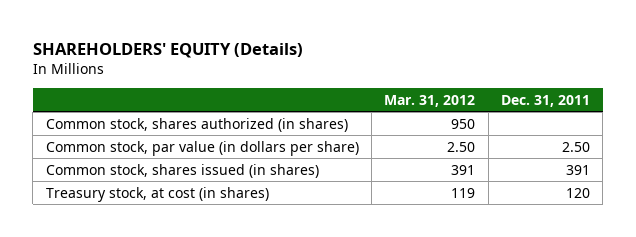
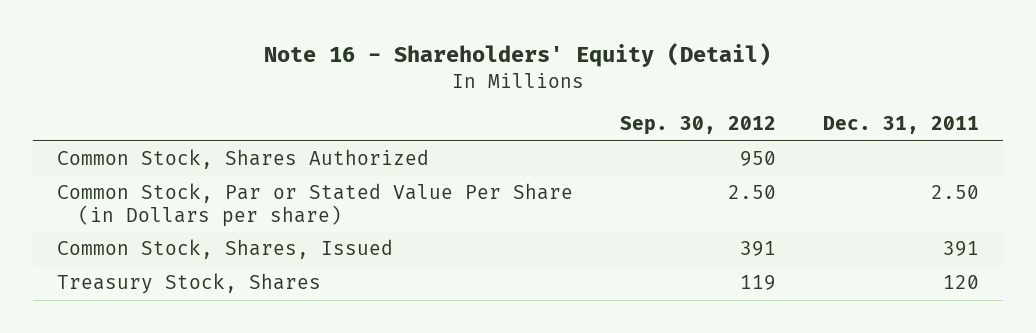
[32,42,303,58] SHAREHOLDERS' EQUITY (Details) -> [263,43,771,68] Note 16 - Shareholders' Equity (Detail)
[384,94,476,107] Mar. 31, 2012 -> none
none -> [619,116,776,136] Sep. 30, 2012
[45,117,348,132] Common stock, shares authorized (in shares) -> [56,149,429,170] Common Stock, Shares Authorized
[45,140,359,156] Common stock, par value (in dollars per share) -> [56,183,573,228] Common Stock, Par or Stated Value Per Share (in Dollars per share)
[45,163,319,178] Common stock, shares issued (in shares) -> [56,239,393,260] Common Stock, Shares, Issued
[45,186,269,202] Treasury stock, at cost (in shares) -> [56,273,321,295] Treasury Stock, Shares

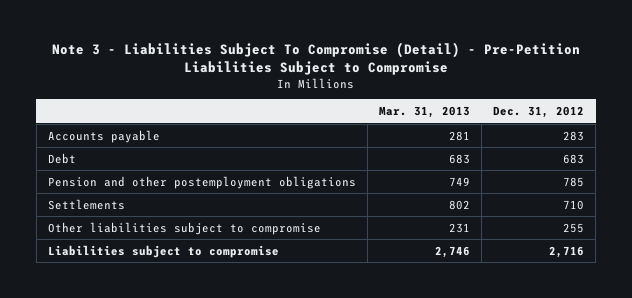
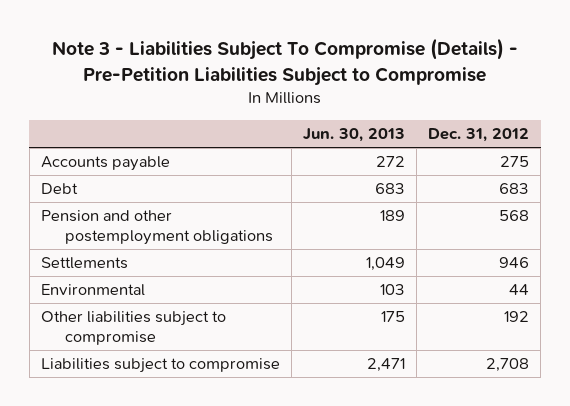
[52,42,581,75] Note 3 - Liabilities Subject To Compromise (Detail) - Pre-Petition Liabilities Subject to Compromise -> [51,37,518,86] Note 3 - Liabilities Subject To Compromise (Details) - Pre-Petition Liabilities Subject to Compromise
[379,105,471,118] Mar. 31, 2013 -> none
none -> [302,128,405,143] Jun. 30, 2013
[563,130,585,141] 283 -> [500,156,530,168] 275
[563,176,585,187] 785 -> [499,210,530,222] 568
[563,199,585,210] 710 -> [499,257,530,269] 946
none -> [40,284,145,297] Environmental
[563,222,585,233] 255 -> [504,311,530,323] 192
[549,245,585,258] 2,716 -> [486,358,530,373] 2,708

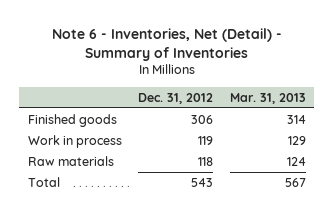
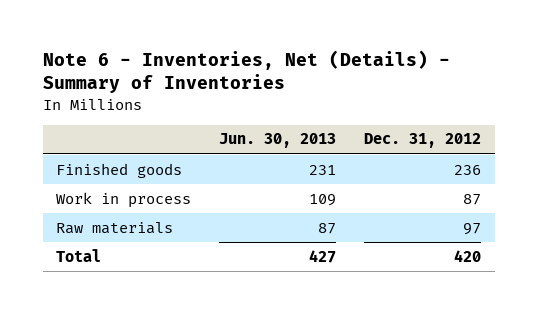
[51,27,282,61] Note 6 - Inventories, Net (Detail) - Summary of Inventories -> [42,49,450,94] Note 6 - Inventories, Net (Details) - Summary of Inventories
[229,92,306,104] Mar. 31, 2013 -> none
none -> [219,133,337,149] Jun. 30, 2013
[191,114,214,124] 306 -> [453,164,481,175] 236
[198,135,214,145] 119 -> [462,193,481,205] 87
[198,156,214,166] 118 -> [462,222,481,235] 97
[191,177,214,187] 543 -> [453,249,481,262] 420

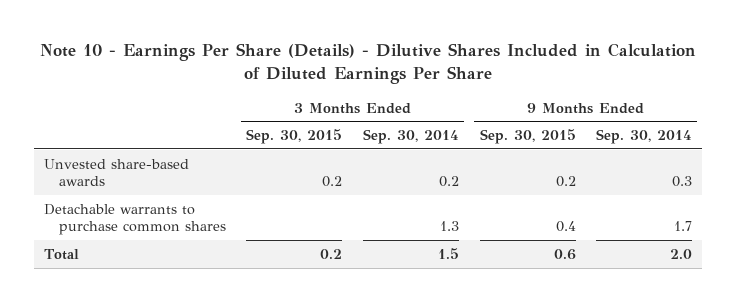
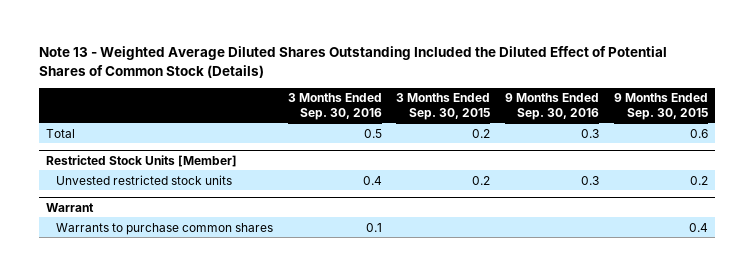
[40,43,697,85] Note 10 - Earnings Per Share (Details) - Dilutive Shares Included in Calculation of Diluted Earnings Per Share -> [38,46,667,78] Note 13 - Weighted Average Diluted Shares Outstanding Included the Diluted Effect of Potential Shares of Common Stock (Details)
[363,129,460,145] Sep. 30, 2014 -> none
[596,129,693,145] Sep. 30, 2014 -> none
none -> [287,93,382,120] 3 Months Ended Sep. 30, 2016
none -> [504,93,599,120] 9 Months Ended Sep. 30, 2016
[44,158,190,187] Unvested share-based awards -> none
[44,203,226,236] Detachable warrants to purchase common shares -> none
none -> [46,154,238,167] Restricted Stock Units [Member]
none -> [56,174,233,185] Unvested restricted stock units
none -> [46,202,95,212] Warrant
none -> [56,222,274,235] Warrants to purchase common shares

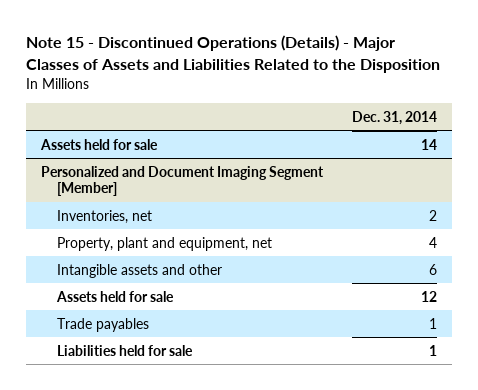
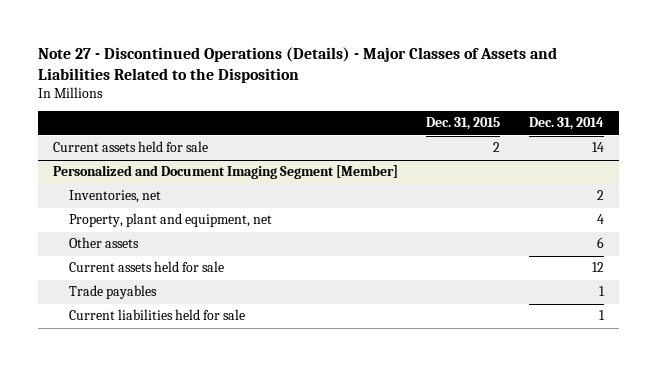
[26,35,441,73] Note 15 - Discontinued Operations (Details) - Major Classes of Assets and Liabilities Related to the Disposition -> [38,46,558,83] Note 27 - Discontinued Operations (Details) - Major Classes of Assets and Liabilities Related to the Disposition
none -> [426,117,501,131] Dec. 31, 2015
[39,138,158,150] Assets held for sale -> [52,141,208,153] Current assets held for sale
[56,263,222,278] Intangible assets and other -> [68,237,139,249] Other assets
[55,290,174,302] Assets held for sale -> [68,261,224,273] Current assets held for sale
[56,344,193,356] Liabilities held for sale -> [68,309,245,321] Current liabilities held for sale

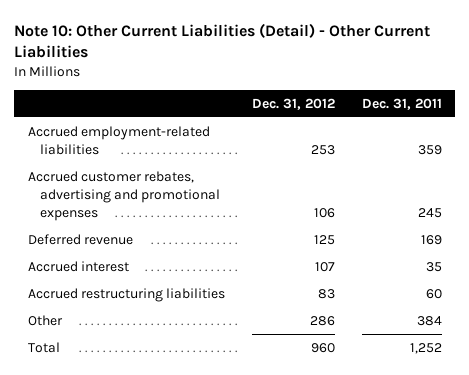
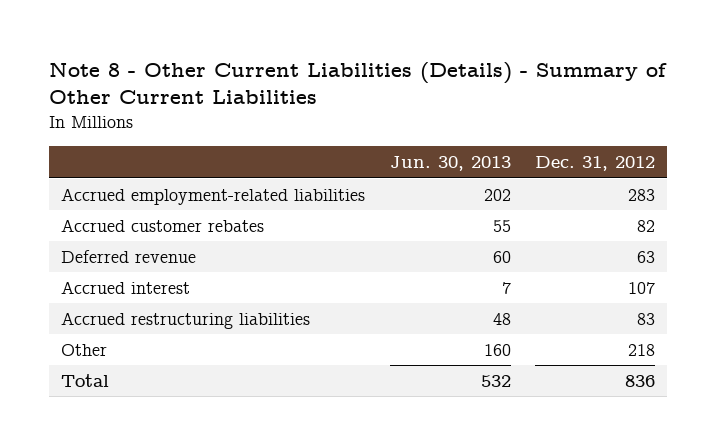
[13,22,430,59] Note 10: Other Current Liabilities (Detail) - Other Current Liabilities -> [48,61,667,105] Note 8 - Other Current Liabilities (Details) - Summary of Other Current Liabilities
[361,97,442,110] Dec. 31, 2011 -> none
none -> [389,156,511,172] Jun. 30, 2013
[310,144,335,155] 253 -> [628,188,656,201] 283
[27,170,220,221] Accrued customer rebates, advertising and promotional expenses -> [61,218,265,232] Accrued customer rebates
[313,207,335,218] 106 -> [637,219,656,232] 82
[313,234,335,245] 125 -> [637,250,656,263] 63
[309,315,335,326] 286 -> [628,343,656,356] 218
[310,342,335,353] 960 -> [625,374,656,387] 836

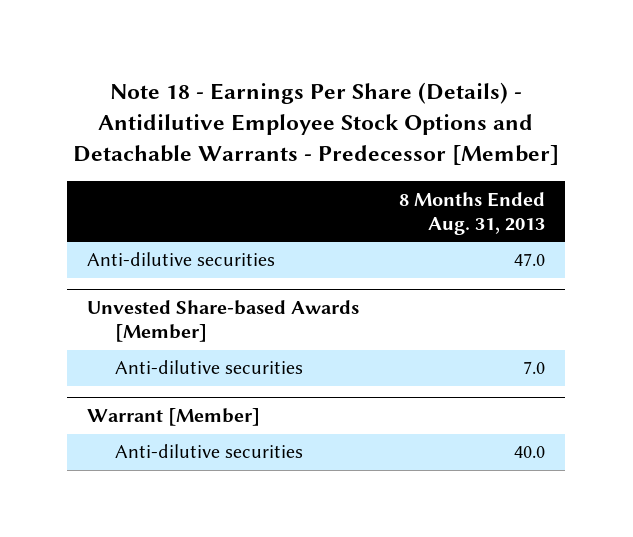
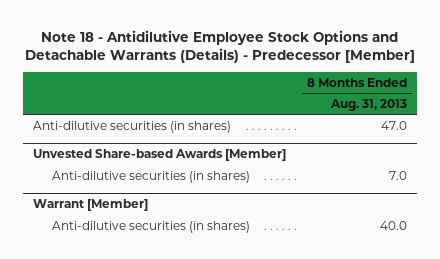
[73,81,560,166] Note 18 - Earnings Per Share (Details) - Antidilutive Employee Stock Options and Detachable Warrants - Predecessor [Member] -> [25,29,416,64] Note 18 - Antidilutive Employee Stock Options and Detachable Warrants (Details) - Predecessor [Member]
[87,252,276,267] Anti-dilutive securities -> [33,120,232,133] Anti-dilutive securities (in shares)
[115,360,304,375] Anti-dilutive securities -> [52,170,251,183] Anti-dilutive securities (in shares)
[115,444,304,459] Anti-dilutive securities -> [52,220,251,233] Anti-dilutive securities (in shares)

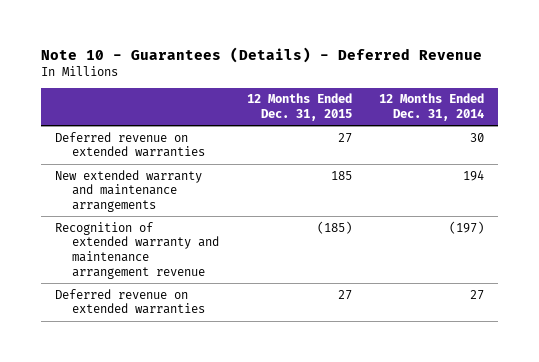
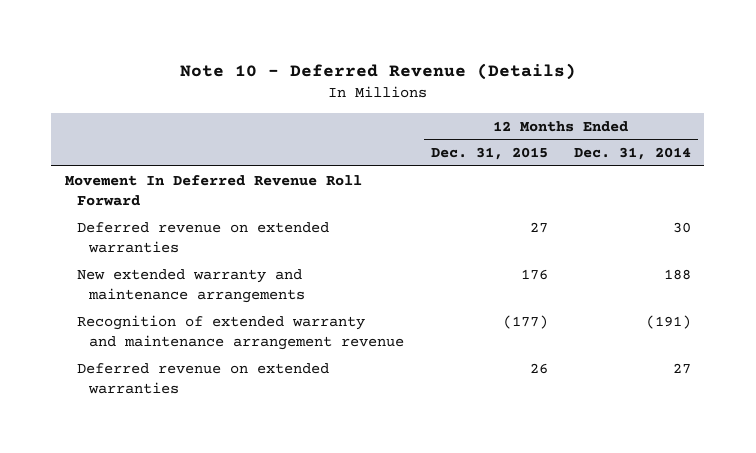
[40,46,482,63] Note 10 - Guarantees (Details) - Deferred Revenue -> [179,62,576,80] Note 10 - Deferred Revenue (Details)
none -> [64,174,362,207] Movement In Deferred Revenue Roll Forward
[330,170,352,180] 185 -> [520,268,548,280] 176
[463,169,485,181] 194 -> [664,268,692,280] 188
[316,220,352,234] (185) -> [502,314,548,329] (177)
[449,220,485,234] (197) -> [646,314,692,329] (191)
[337,289,352,300] 27 -> [529,362,548,374] 26

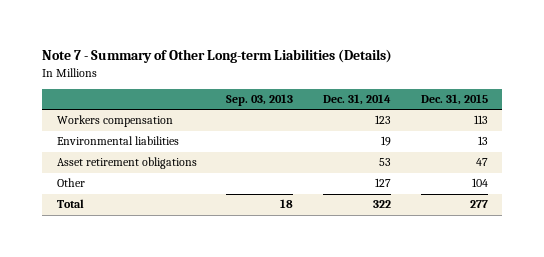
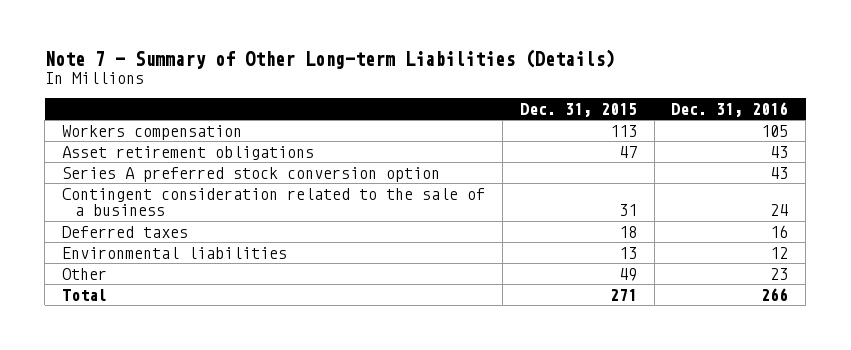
[226,93,294,106] Sep. 03, 2013 -> none
[322,93,391,105] Dec. 31, 2014 -> none
none -> [671,101,789,117] Dec. 31, 2016
none -> [62,166,441,182] Series A preferred stock conversion option
none -> [62,187,486,217] Contingent consideration related to the sale of a business
none -> [62,225,189,238] Deferred taxes
[56,136,179,146] Environmental liabilities -> [62,246,288,259] Environmental liabilities
[471,178,488,188] 104 -> [618,267,637,281] 49
[469,200,488,209] 277 -> [609,288,637,301] 271

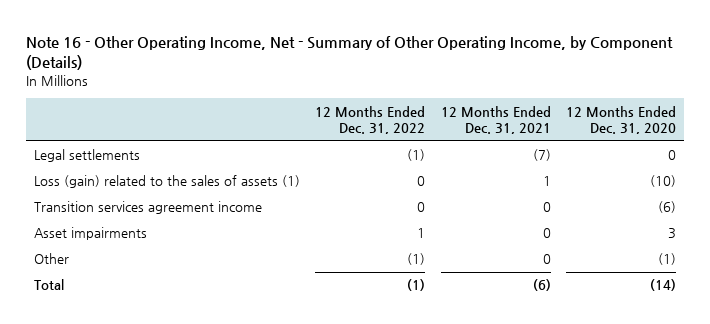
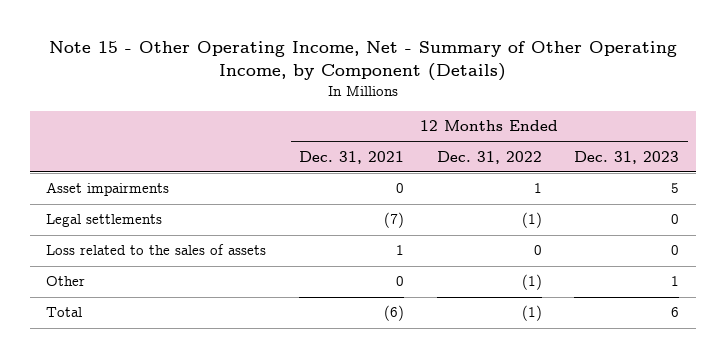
[26,35,674,71] Note 16 - Other Operating Income, Net - Summary of Other Operating Income, by Component (Details) -> [48,40,677,81] Note 15 - Other Operating Income, Net - Summary of Other Operating Income, by Component (Details)
[566,105,677,135] 12 Months Ended Dec. 31, 2020 -> none
none -> [574,150,680,164] Dec. 31, 2023
[34,175,301,189] Loss (gain) related to the sales of assets (1) -> none
[34,201,263,215] Transition services agreement income -> none
[34,149,141,163] Legal settlements -> [45,214,162,228] Legal settlements
none -> [45,244,266,256] Loss related to the sales of assets

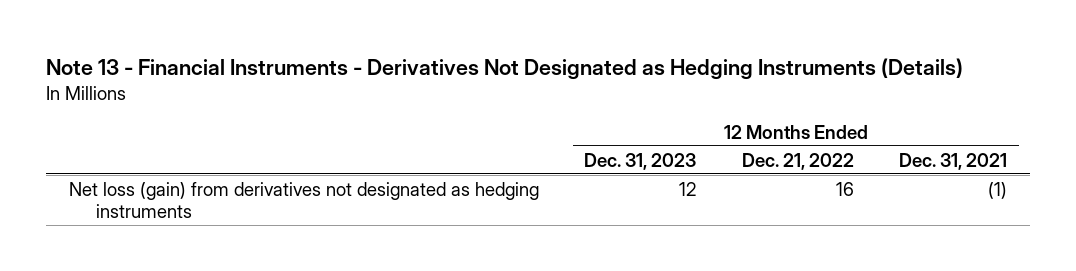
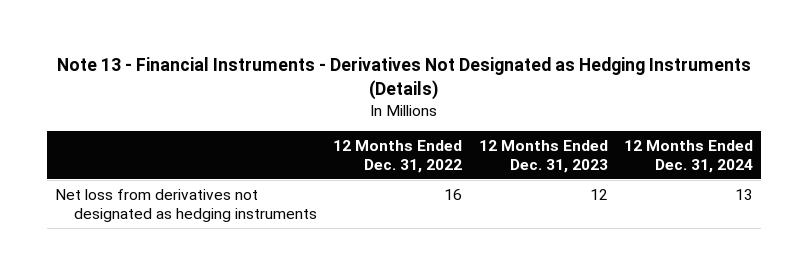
[741,152,854,170] Dec. 21, 2022 -> none
[899,152,1008,170] Dec. 31, 2021 -> none
none -> [333,139,463,173] 12 Months Ended Dec. 31, 2022
none -> [623,139,753,173] 12 Months Ended Dec. 31, 2024
[68,181,539,218] Net loss (gain) from derivatives not designated as hedging instruments -> [54,188,318,222] Net loss from derivatives not designated as hedging instruments

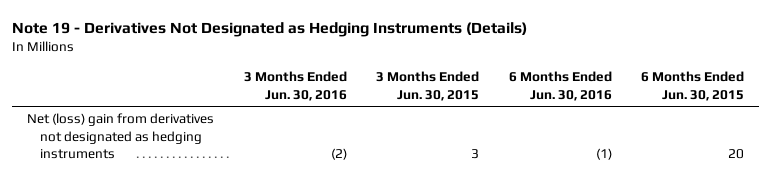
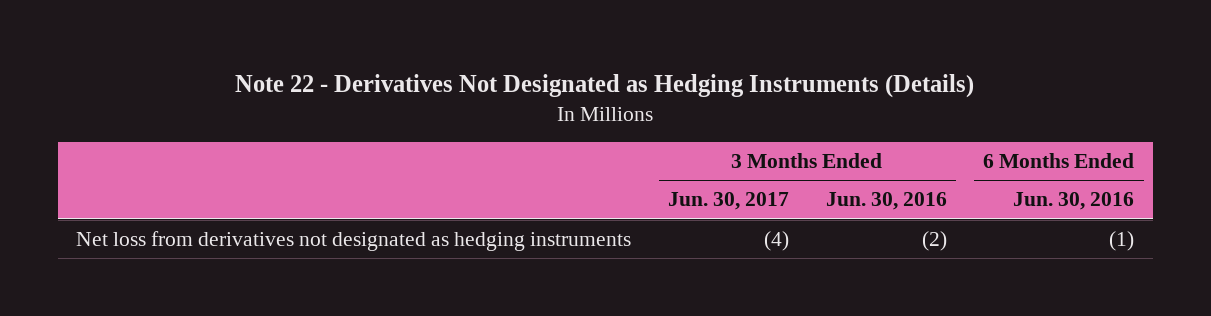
[12,22,528,38] Note 19 - Derivatives Not Designated as Hedging Instruments (Details) -> [235,73,975,98] Note 22 - Derivatives Not Designated as Hedging Instruments (Details)
[376,71,480,101] 3 Months Ended Jun. 30, 2015 -> none
[641,71,745,101] 6 Months Ended Jun. 30, 2015 -> none
none -> [668,192,790,211] Jun. 30, 2017
[27,113,215,160] Net (loss) gain from derivatives not designated as hedging instruments -> [76,231,632,252] Net loss from derivatives not designated as hedging instruments

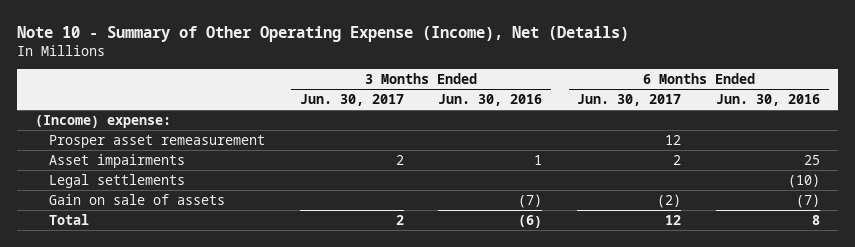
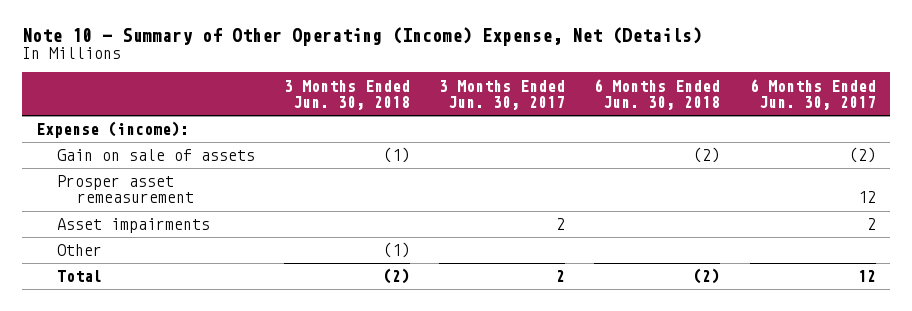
[17,25,630,42] Note 10 - Summary of Other Operating Expense (Income), Net (Details) -> [21,26,702,46] Note 10 - Summary of Other Operating (Income) Expense, Net (Details)
[438,94,543,107] Jun. 30, 2016 -> none
[716,94,821,107] Jun. 30, 2016 -> none
none -> [283,79,410,110] 3 Months Ended Jun. 30, 2018
none -> [594,78,721,110] 6 Months Ended Jun. 30, 2018
[34,114,171,128] (Income) expense: -> [36,121,190,139] Expense (income):
[48,193,225,205] Gain on sale of assets -> [56,149,255,162] Gain on sale of assets
[48,173,185,188] Legal settlements -> none
none -> [56,244,102,257] Other

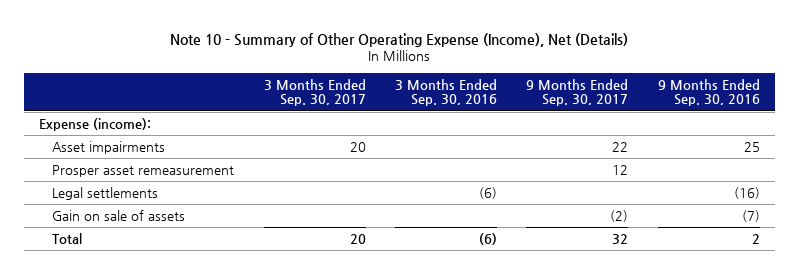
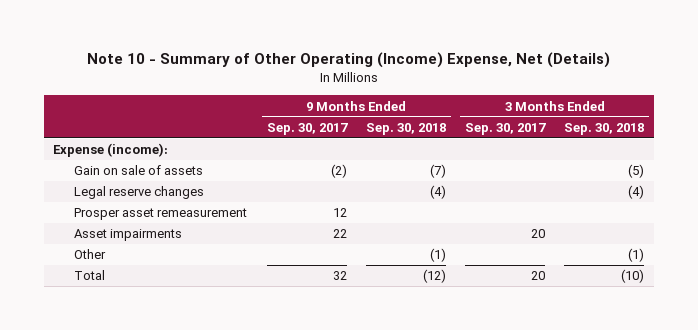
[170,32,629,47] Note 10 - Summary of Other Operating Expense (Income), Net (Details) -> [86,52,610,69] Note 10 - Summary of Other Operating (Income) Expense, Net (Details)
[395,78,498,107] 3 Months Ended Sep. 30, 2016 -> none
[657,78,760,107] 9 Months Ended Sep. 30, 2016 -> none
none -> [365,122,446,135] Sep. 30, 2018
none -> [564,122,645,135] Sep. 30, 2018
[52,186,159,200] Legal settlements -> none
none -> [74,186,205,200] Legal reserve changes
[52,164,235,177] Prosper asset remeasurement -> [74,208,248,221] Prosper asset remeasurement
[52,140,166,154] Asset impairments -> [74,229,183,242] Asset impairments
none -> [74,249,107,260] Other

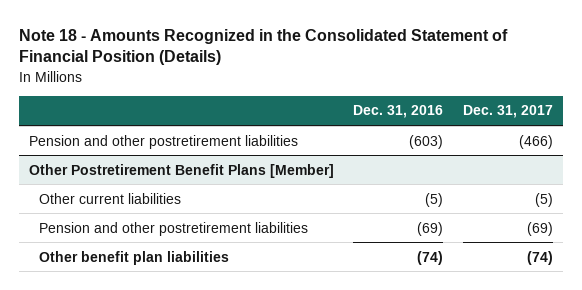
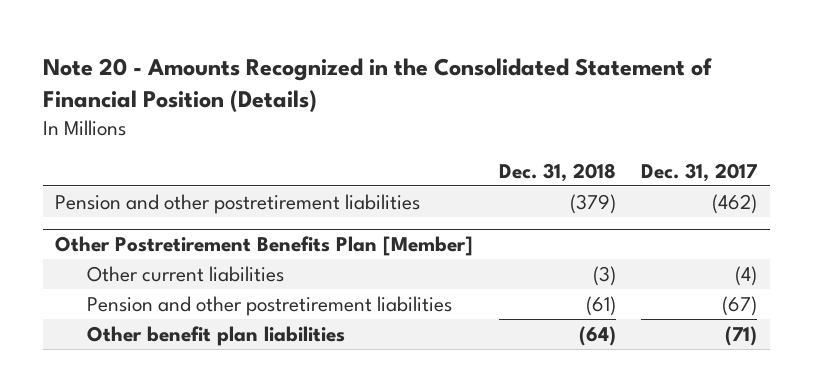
[18,28,508,66] Note 18 - Amounts Recognized in the Consolidated Statement of Financial Position (Details) -> [42,57,712,113] Note 20 - Amounts Recognized in the Consolidated Statement of Financial Position (Details)
[353,105,444,119] Dec. 31, 2016 -> none
none -> [498,162,616,182] Dec. 31, 2018
[518,134,553,149] (466) -> [712,193,758,214] (462)
[28,163,334,178] Other Postretirement Benefit Plans [Member] -> [55,235,474,256] Other Postretirement Benefits Plan [Member]
[534,192,553,207] (5) -> [735,265,758,286] (4)
[526,221,553,236] (69) -> [722,295,758,316] (67)
[526,250,553,265] (74) -> [725,325,758,346] (71)

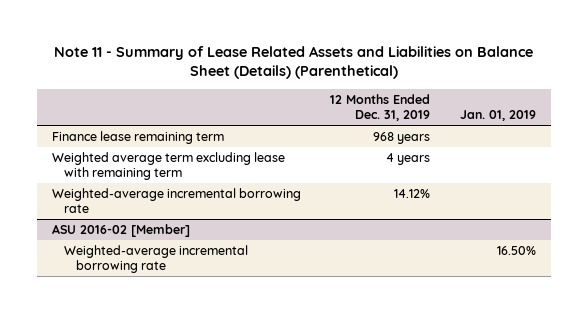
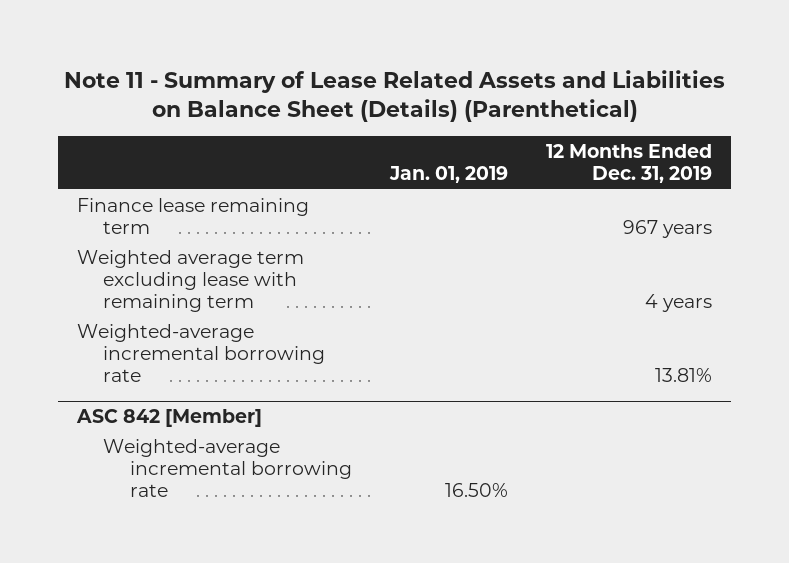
[373,132,431,145] 968 years -> [623,219,713,238] 967 years
[394,189,431,199] 14.12% -> [655,368,713,383] 13.81%
[51,224,190,238] ASU 2016-02 [Member] -> [75,408,262,427] ASC 842 [Member]

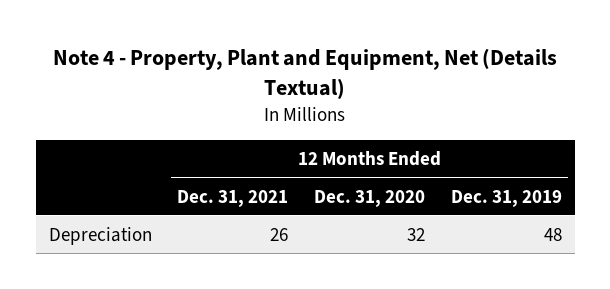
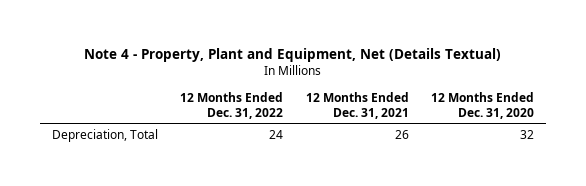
[450,189,562,207] Dec. 31, 2019 -> none
none -> [180,91,284,119] 12 Months Ended Dec. 31, 2022
[48,226,152,245] Depreciation -> [51,129,158,143] Depreciation, Total

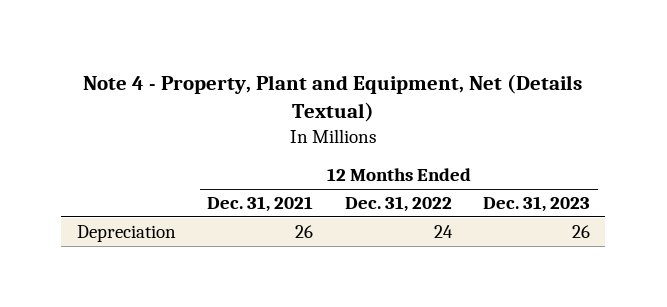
[431,91,535,119] 12 Months Ended Dec. 31, 2020 -> none
none -> [482,196,590,213] Dec. 31, 2023
[51,129,158,143] Depreciation, Total -> [77,225,177,243] Depreciation

